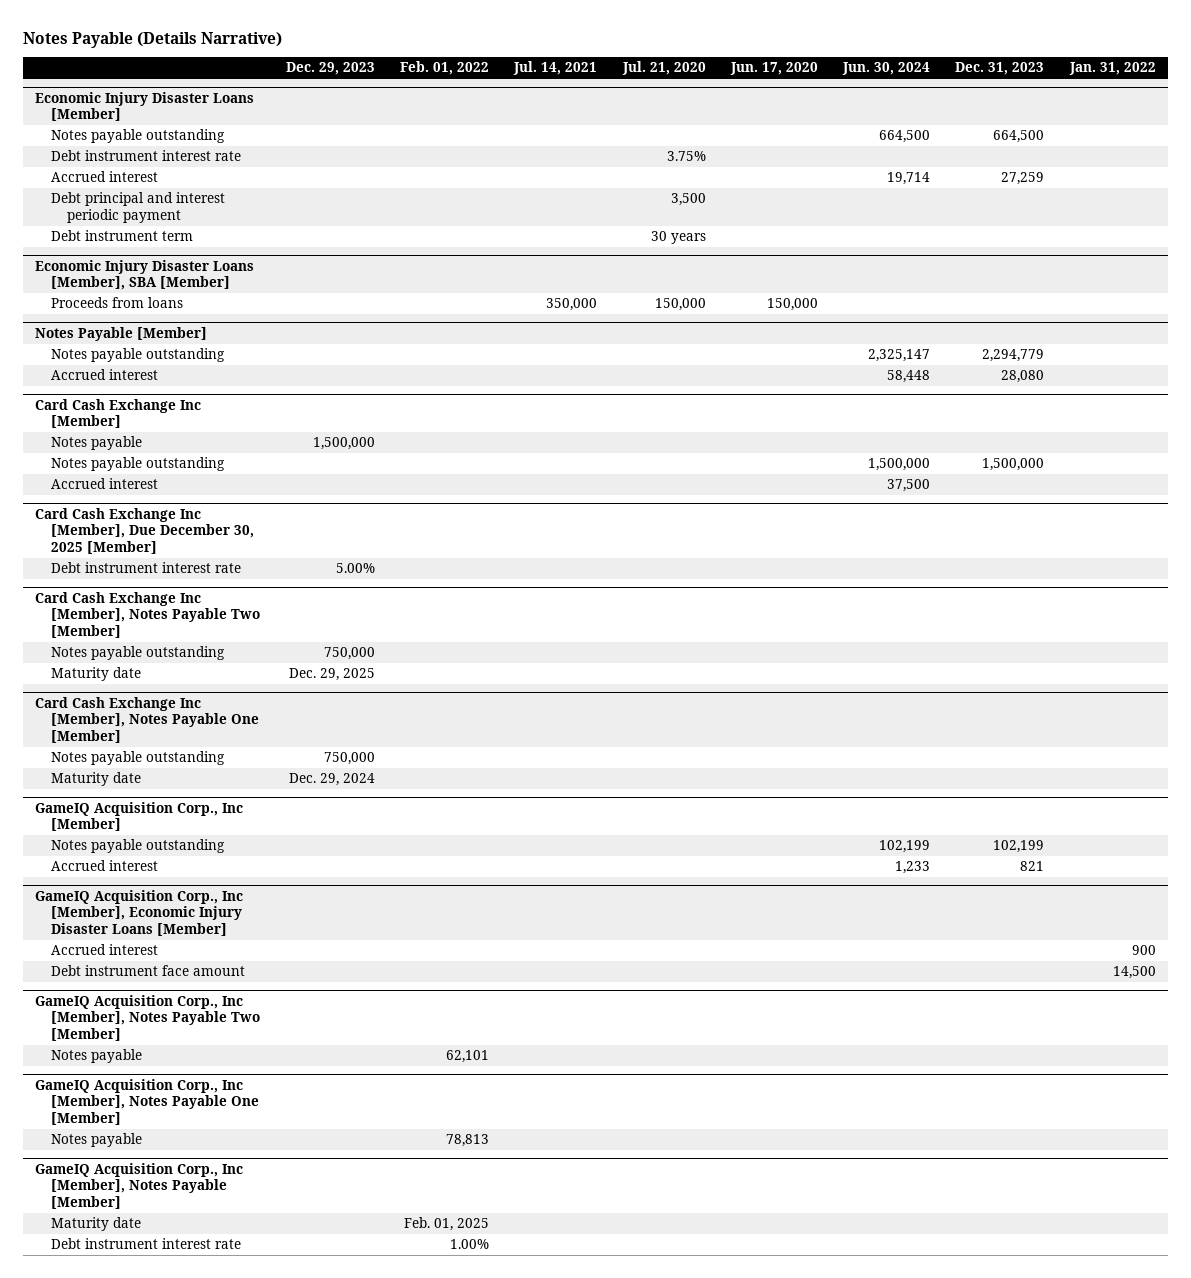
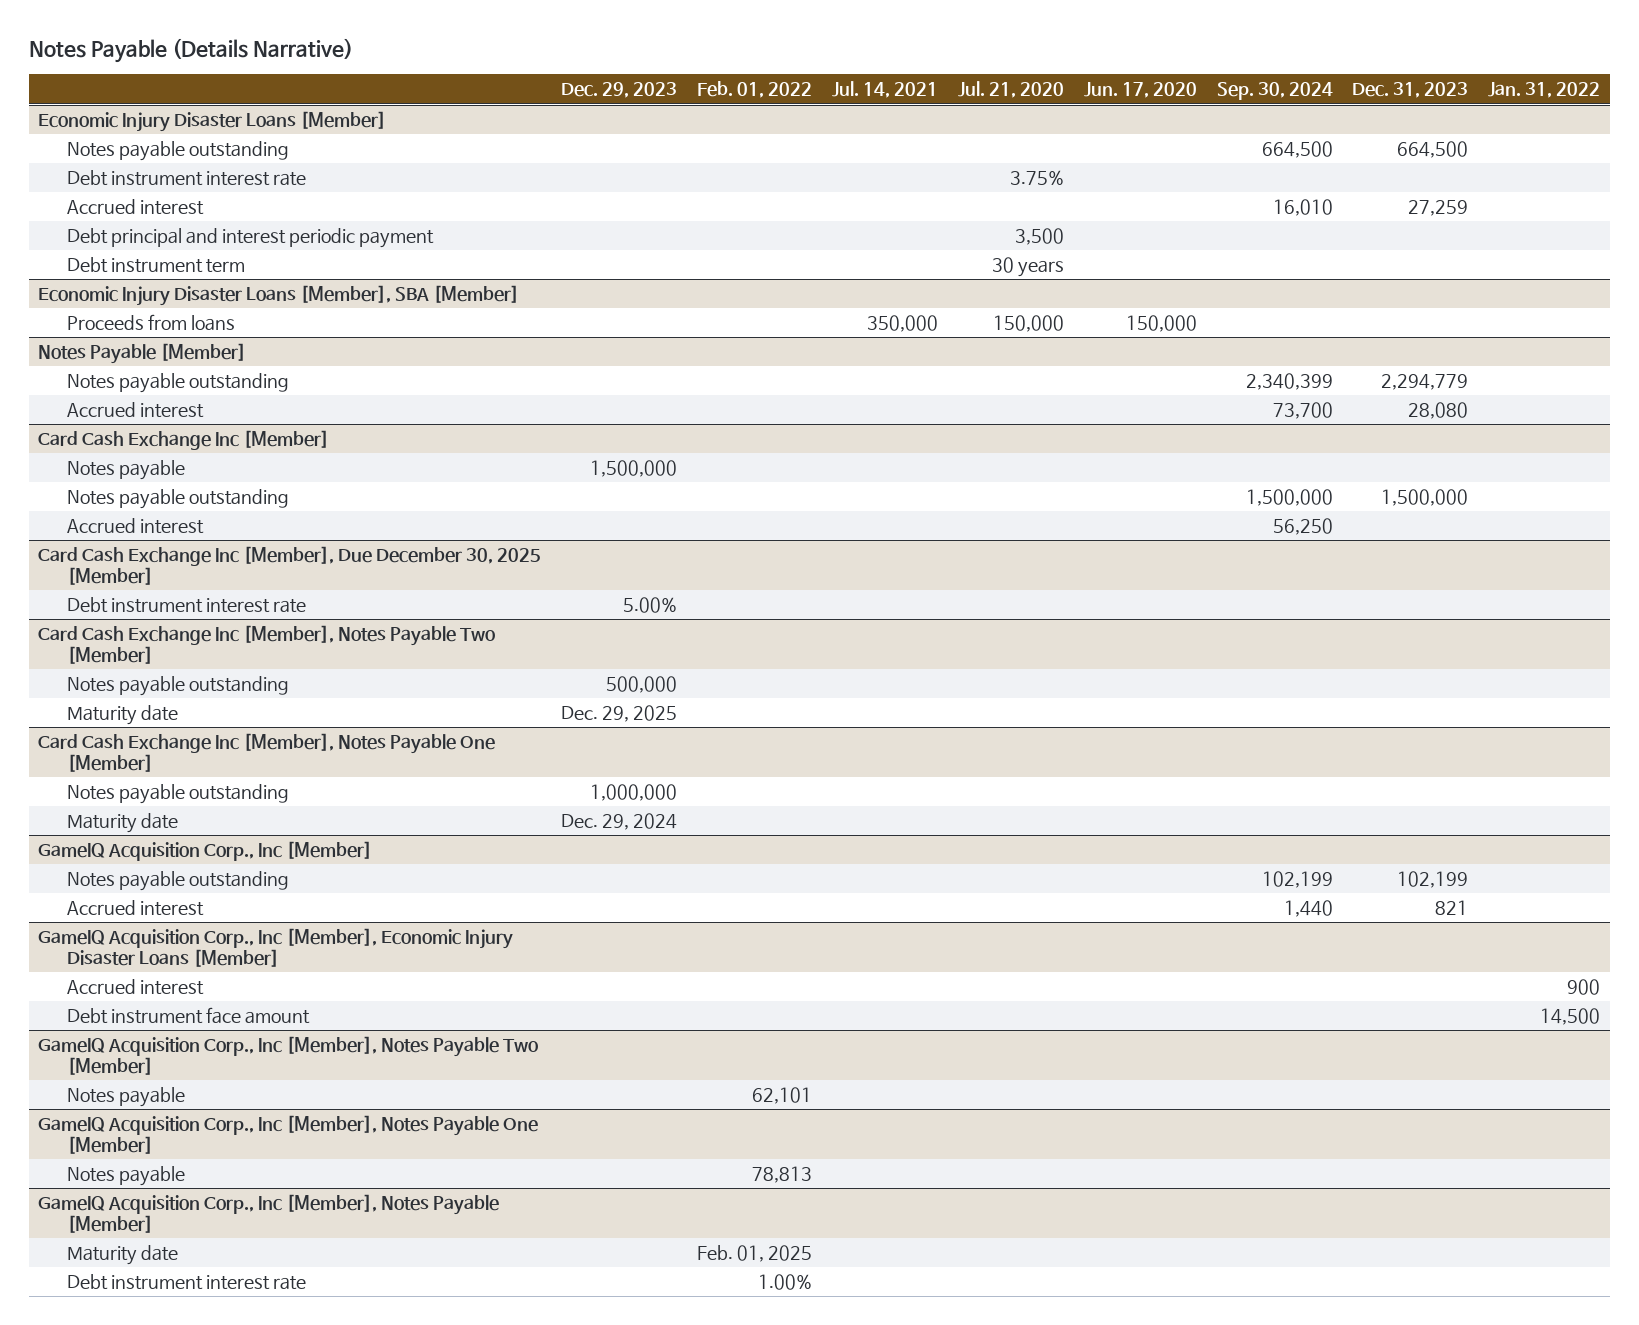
[842,62,931,76] Jun. 30, 2024 -> none
none -> [1216,82,1333,101] Sep. 30, 2024
[323,647,375,661] 750,000 -> [606,676,678,694] 500,000
[323,752,375,766] 750,000 -> [590,784,678,802] 1,000,000

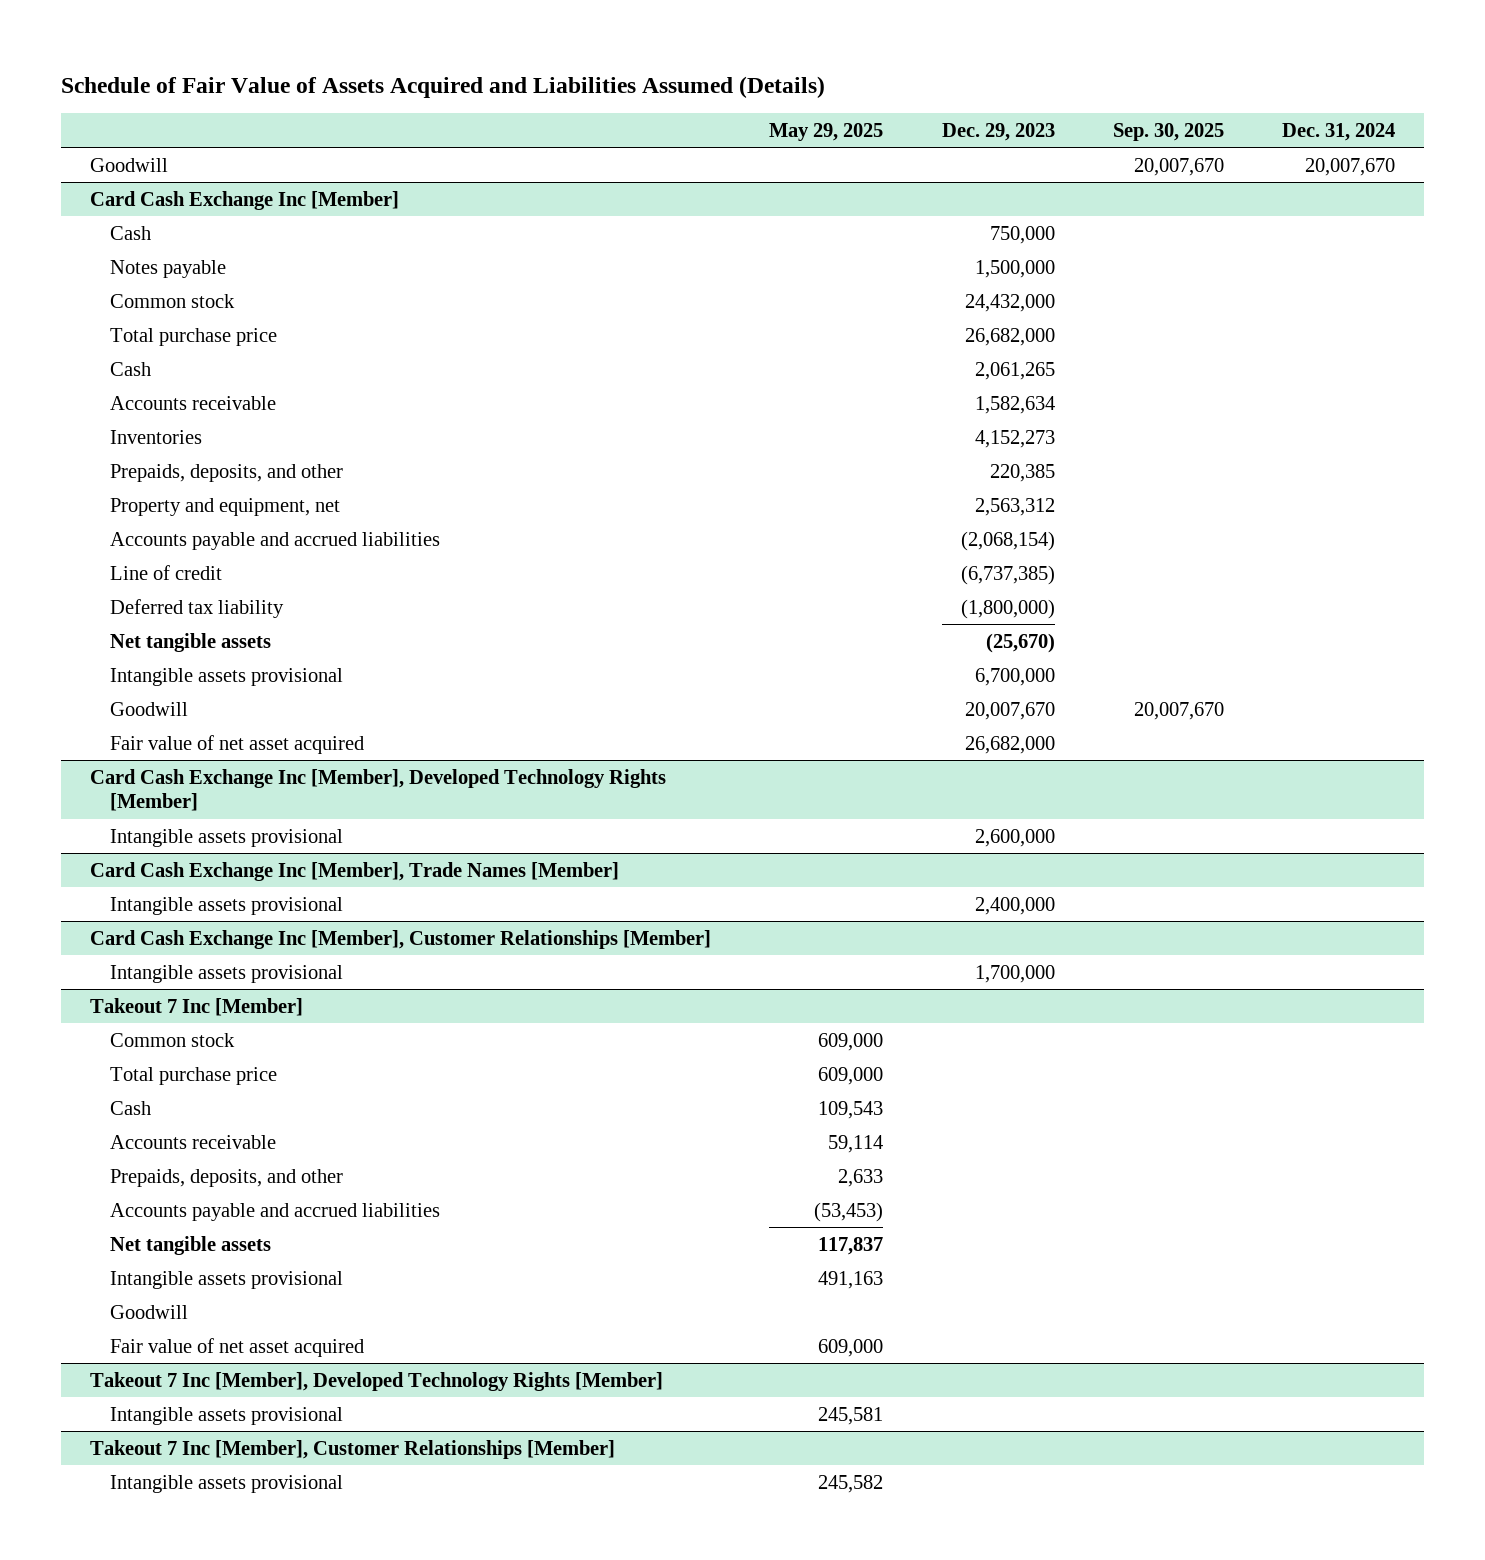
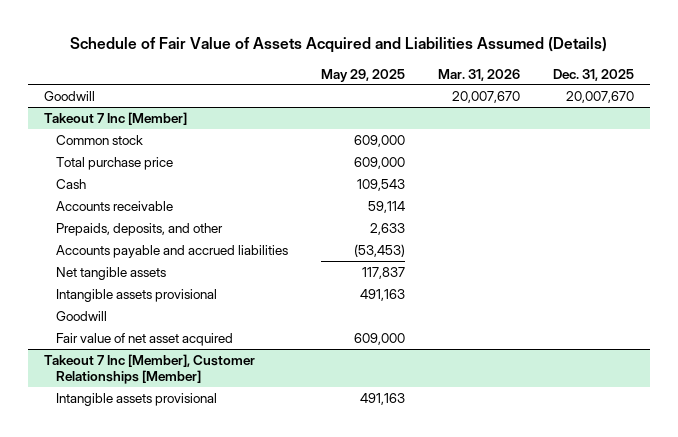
[941,122,1055,141] Dec. 29, 2023 -> none
[1112,122,1224,141] Sep. 30, 2025 -> none
[1281,122,1395,141] Dec. 31, 2024 -> none
none -> [437,68,520,81] Mar. 31, 2026
none -> [552,68,634,81] Dec. 31, 2025
[90,190,400,210] Card Cash Exchange Inc [Member] -> none
[109,225,151,240] Cash -> none
[109,259,226,278] Notes payable -> none
[109,293,235,308] Common stock -> none
[109,327,277,346] Total purchase price -> none
[109,361,151,376] Cash -> none
[109,395,276,410] Accounts receivable -> none
[109,429,202,444] Inventories -> none
[109,463,343,482] Prepaids, deposits, and other -> none
[109,497,340,516] Property and equipment, net -> none
[109,531,440,550] Accounts payable and accrued liabilities -> none
[109,564,222,580] Line of credit -> none
[109,598,284,618] Deferred tax liability -> none
[109,632,271,652] Net tangible assets -> none
[109,667,343,686] Intangible assets provisional -> none
[109,701,188,716] Goodwill -> none
[109,734,364,754] Fair value of net asset acquired -> none
[90,768,667,812] Card Cash Exchange Inc [Member], Developed Technology Rights [Member] -> none
[109,828,343,847] Intangible assets provisional -> none
[90,861,620,881] Card Cash Exchange Inc [Member], Trade Names [Member] -> none
[109,896,343,915] Intangible assets provisional -> none
[90,929,712,949] Card Cash Exchange Inc [Member], Customer Relationships [Member] -> none
[109,964,343,983] Intangible assets provisional -> none
[90,1371,664,1391] Takeout 7 Inc [Member], Developed Technology Rights [Member] -> none
[109,1406,343,1425] Intangible assets provisional -> none
[818,1474,884,1493] 245,582 -> [359,392,405,405] 491,163

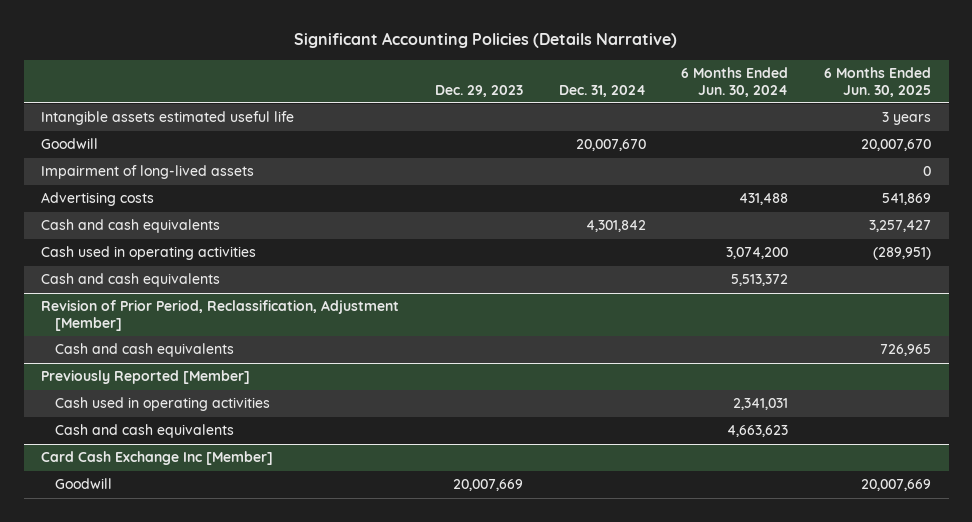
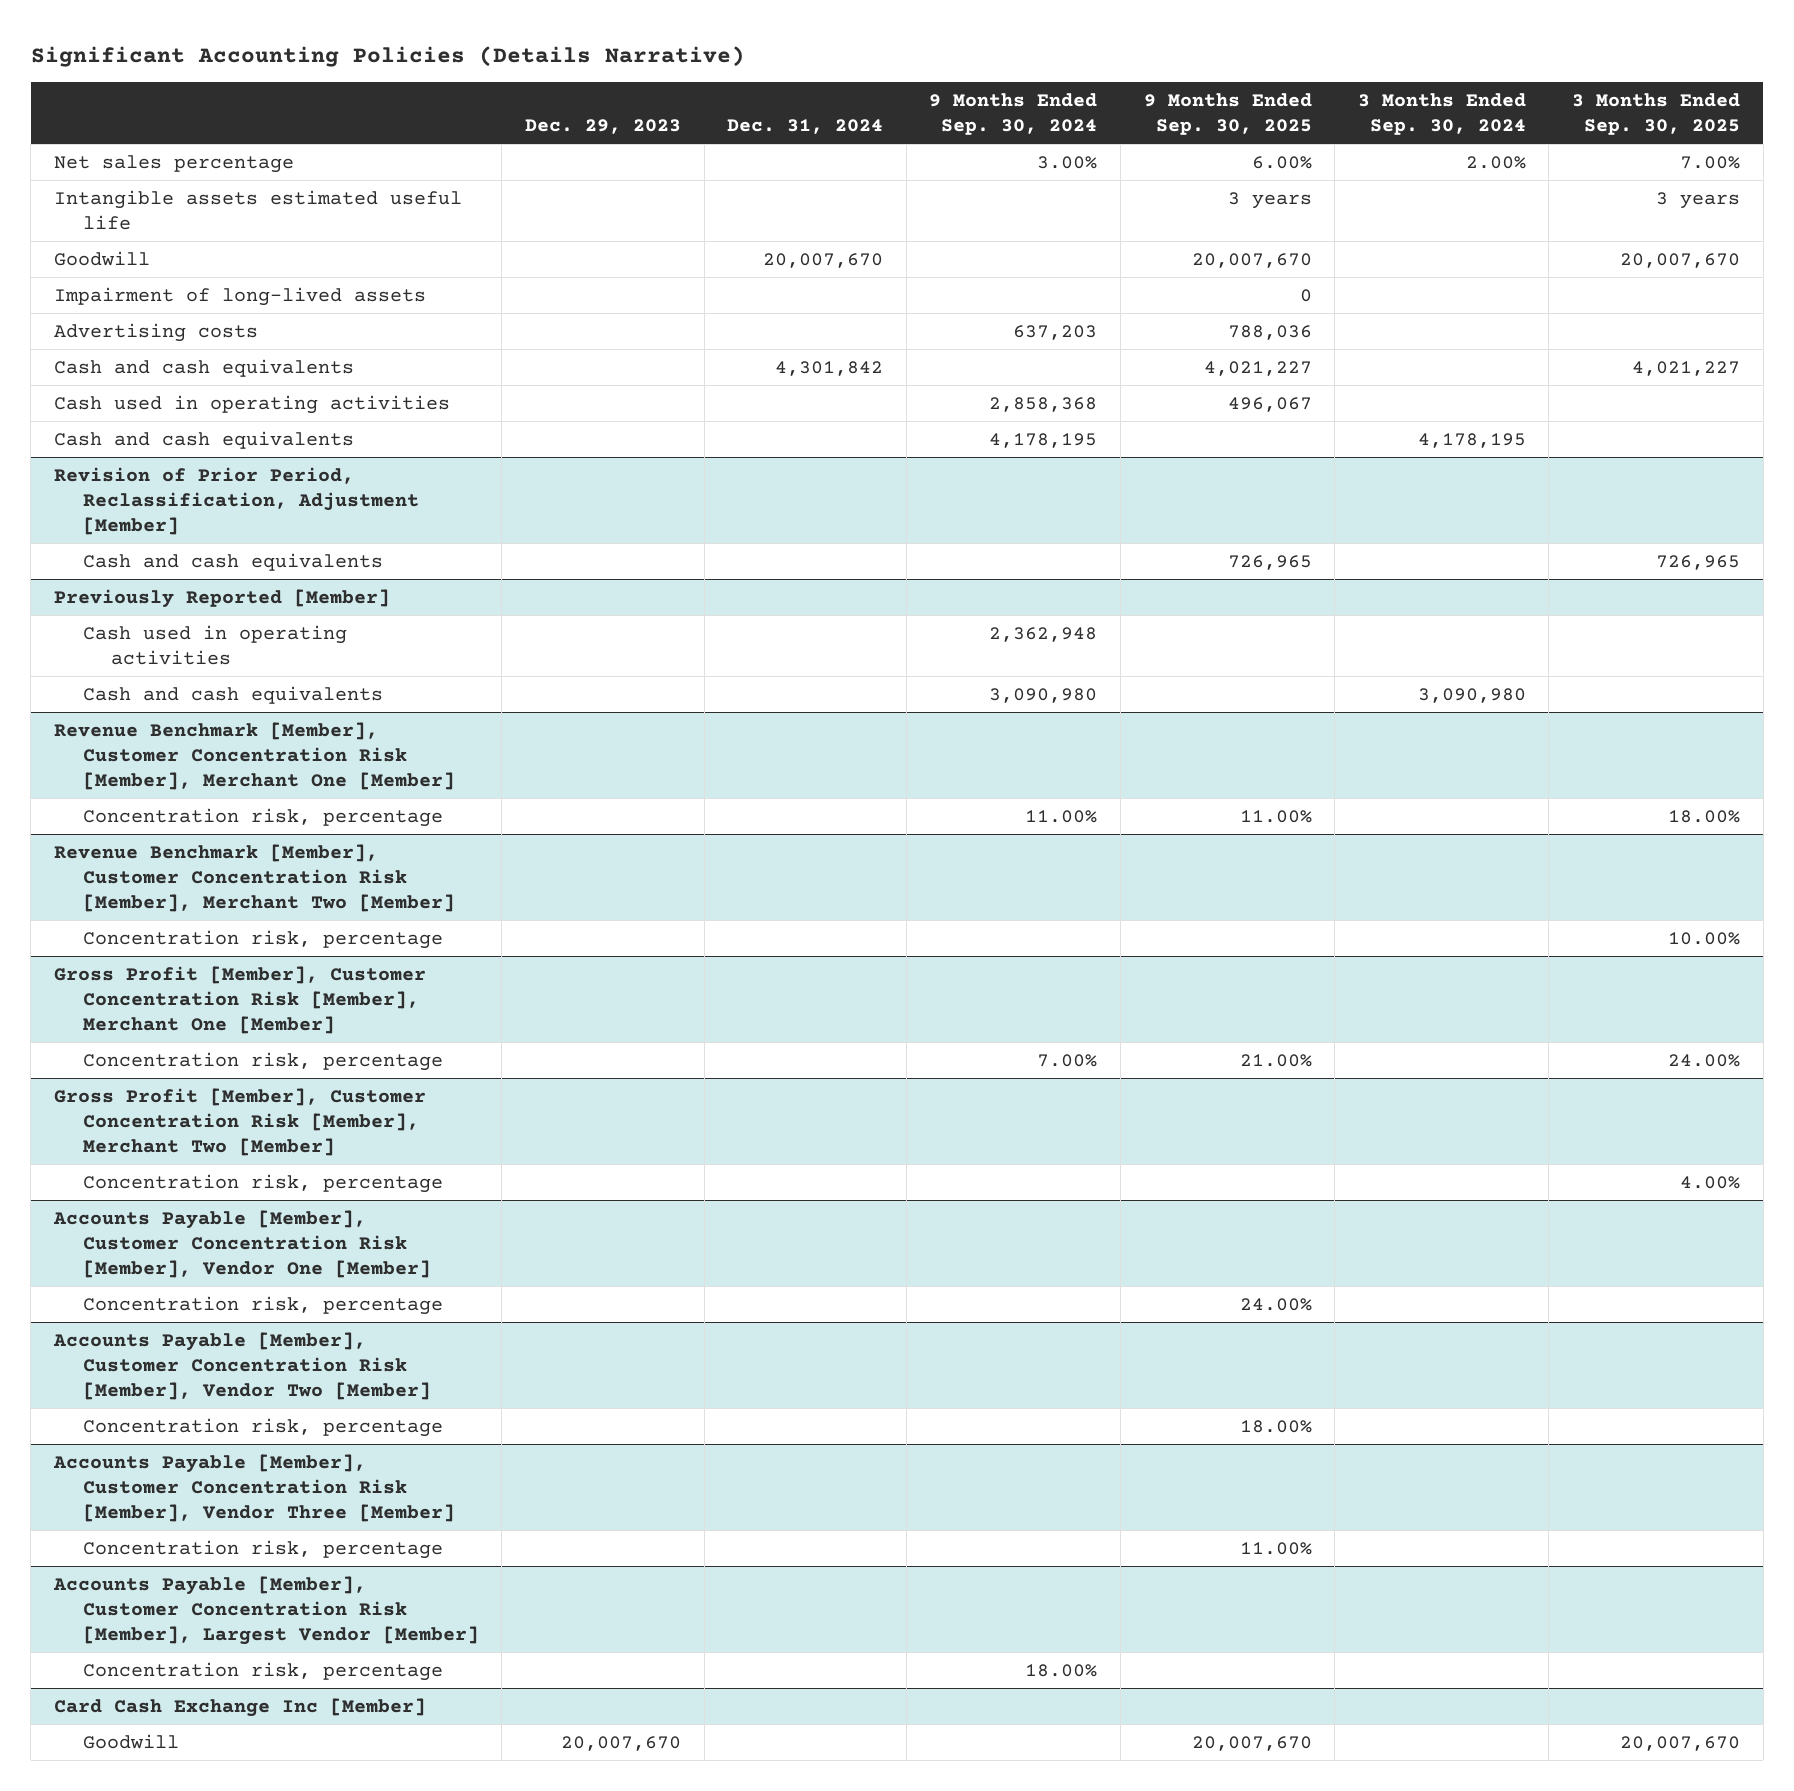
[681,66,789,97] 6 Months Ended Jun. 30, 2024 -> none
[823,66,931,97] 6 Months Ended Jun. 30, 2025 -> none
none -> [929,92,1098,135] 9 Months Ended Sep. 30, 2024
none -> [1143,92,1312,135] 9 Months Ended Sep. 30, 2025
none -> [1357,92,1526,135] 3 Months Ended Sep. 30, 2024
none -> [1571,92,1740,135] 3 Months Ended Sep. 30, 2025
none -> [54,154,295,173] Net sales percentage
none -> [54,721,455,791] Revenue Benchmark [Member], Customer Concentration Risk [Member], Merchant One [Member]
none -> [82,807,443,827] Concentration risk, percentage
none -> [54,843,455,913] Revenue Benchmark [Member], Customer Concentration Risk [Member], Merchant Two [Member]
none -> [82,929,443,949] Concentration risk, percentage
none -> [54,965,427,1035] Gross Profit [Member], Customer Concentration Risk [Member], Merchant One [Member]
none -> [82,1051,443,1071] Concentration risk, percentage
none -> [54,1087,427,1157] Gross Profit [Member], Customer Concentration Risk [Member], Merchant Two [Member]
none -> [82,1173,443,1193] Concentration risk, percentage
none -> [53,1209,431,1279] Accounts Payable [Member], Customer Concentration Risk [Member], Vendor One [Member]
none -> [82,1295,443,1315] Concentration risk, percentage
none -> [53,1331,431,1401] Accounts Payable [Member], Customer Concentration Risk [Member], Vendor Two [Member]
none -> [82,1417,443,1437] Concentration risk, percentage
none -> [53,1453,455,1523] Accounts Payable [Member], Customer Concentration Risk [Member], Vendor Three [Member]
none -> [82,1539,443,1559] Concentration risk, percentage
none -> [53,1575,479,1646] Accounts Payable [Member], Customer Concentration Risk [Member], Largest Vendor [Member]
none -> [82,1661,443,1681] Concentration risk, percentage
[452,479,523,492] 20,007,669 -> [560,1735,681,1751] 20,007,670

